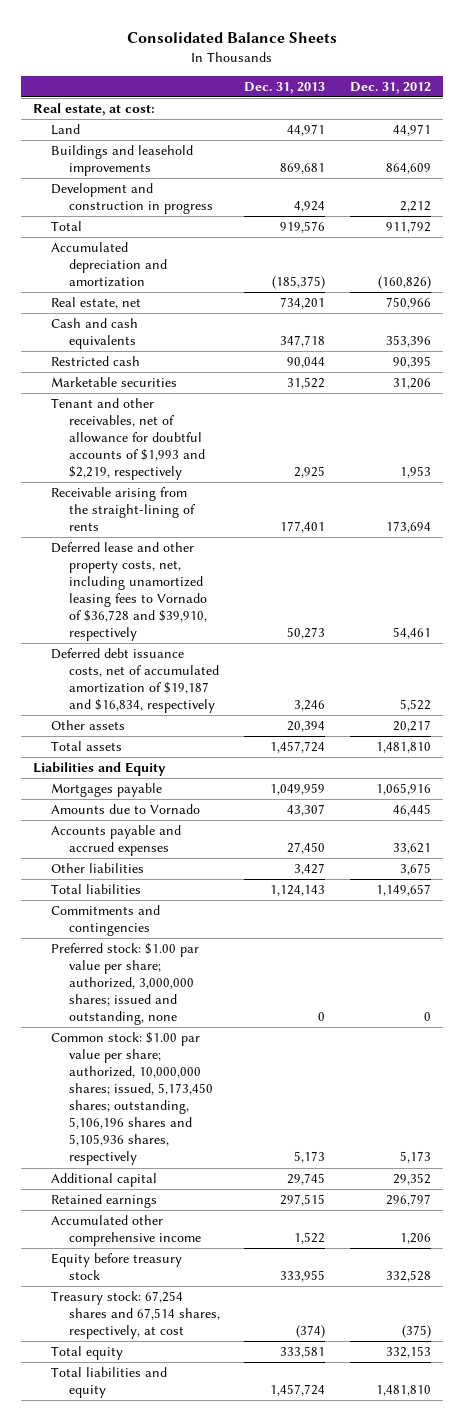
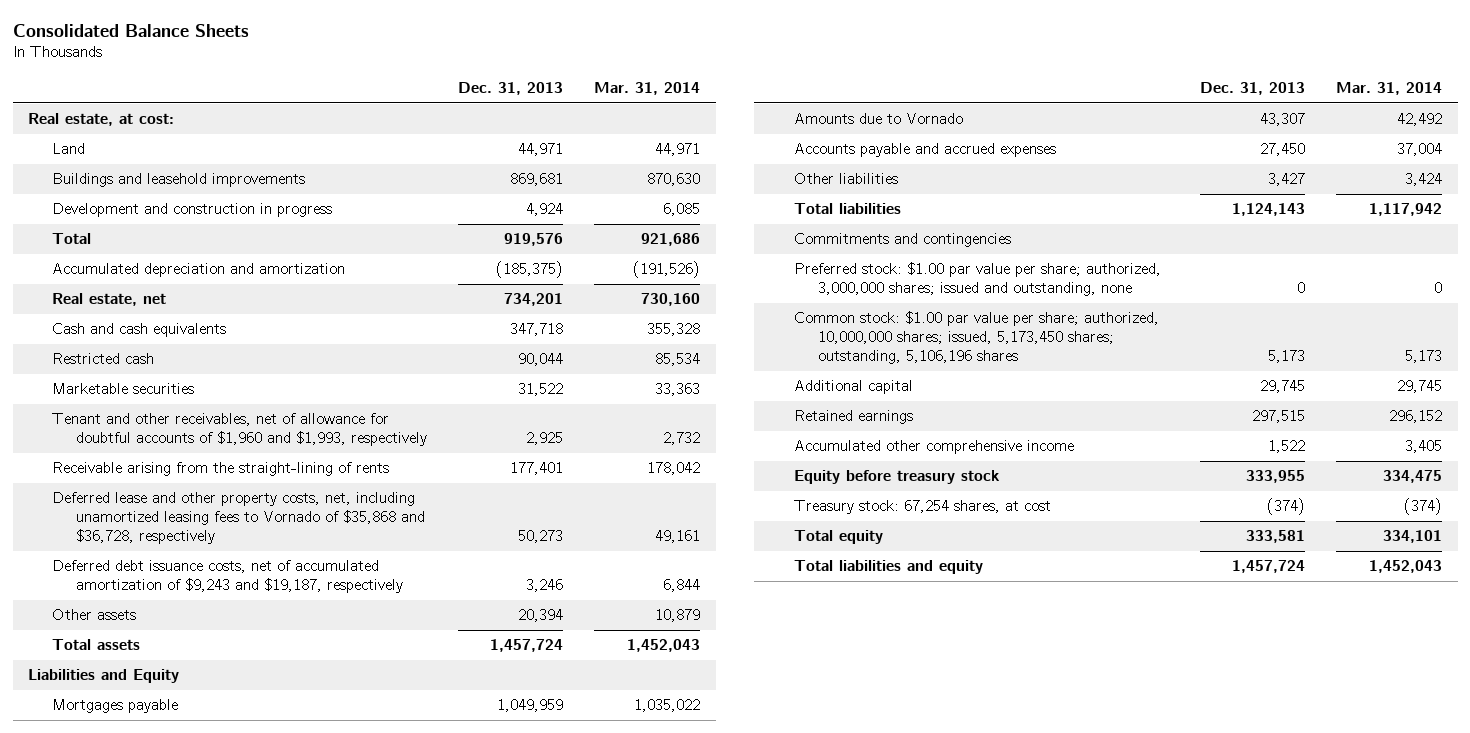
[349,81,431,94] Dec. 31, 2012 -> none
none -> [594,82,701,96] Mar. 31, 2014
[50,398,205,481] Tenant and other receivables, net of allowance for doubtful accounts of $1,993 and $2,219, respectively -> [52,413,428,447] Tenant and other receivables, net of allowance for doubtful accounts of $1,960 and $1,993, respectively
[50,542,207,642] Deferred lease and other property costs, net, including unamortized leasing fees to Vornado of $36,728 and $39,910, respectively -> [52,492,426,545] Deferred lease and other property costs, net, including unamortized leasing fees to Vornado of $35,868 and $36,728, respectively
[50,648,219,714] Deferred debt issuance costs, net of accumulated amortization of $19,187 and $16,834, respectively -> [52,560,404,594] Deferred debt issuance costs, net of accumulated amortization of $9,243 and $19,187, respectively
[50,1032,213,1166] Common stock: $1.00 par value per share; authorized, 10,000,000 shares; issued, 5,173,450 shares; outstanding, 5,106,196 shares and 5,105,936 shares, respectively -> [793,311,1159,365] Common stock: $1.00 par value per share; authorized, 10,000,000 shares; issued, 5,173,450 shares; outstanding, 5,106,196 shares
[50,1291,220,1340] Treasury stock: 67,254 shares and 67,514 shares, respectively, at cost -> [793,500,1051,515] Treasury stock: 67,254 shares, at cost

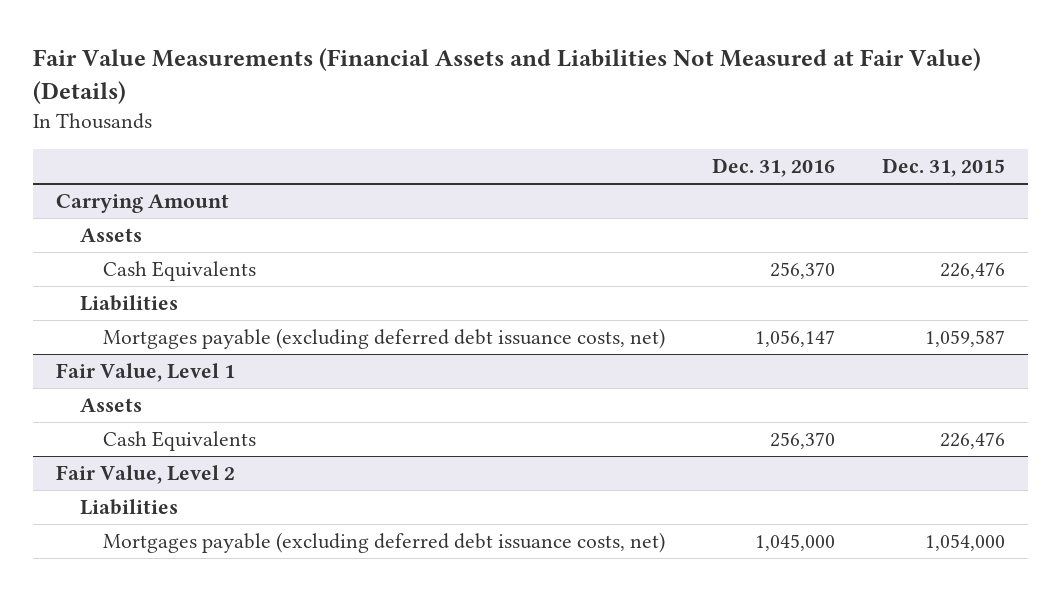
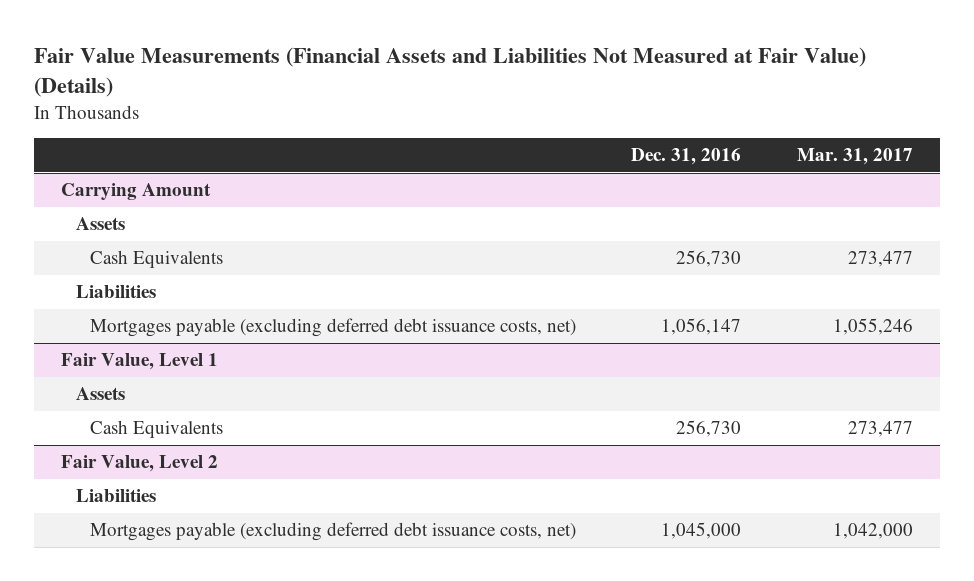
[881,158,1005,178] Dec. 31, 2015 -> none
none -> [796,148,913,166] Mar. 31, 2017
[769,261,835,279] 256,370 -> [676,250,742,268] 256,730
[769,431,835,449] 256,370 -> [676,420,742,438] 256,730

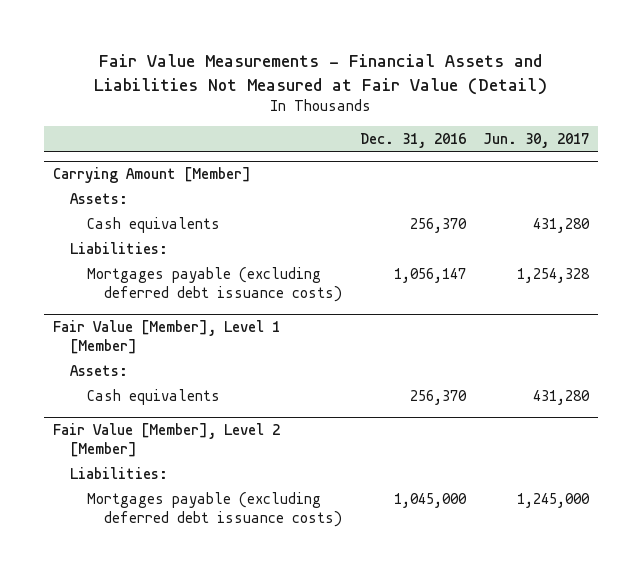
[33,47,866,98] Fair Value Measurements (Financial Assets and Liabilities Not Measured at Fair Value) (Details) -> [94,54,548,95] Fair Value Measurements - Financial Assets and Liabilities Not Measured at Fair Value (Detail)
[796,148,913,166] Mar. 31, 2017 -> none
none -> [483,132,590,148] Jun. 30, 2017
[61,183,212,201] Carrying Amount -> [52,167,251,184] Carrying Amount [Member]
[75,217,125,231] Assets -> [70,192,129,204] Assets:
[89,250,223,269] Cash Equivalents -> [87,216,221,233] Cash equivalents
[676,250,742,268] 256,730 -> [409,217,467,233] 256,370
[75,285,156,299] Liabilities -> [70,241,169,254] Liabilities:
[89,318,576,338] Mortgages payable (excluding deferred debt issuance costs, net) -> [87,266,343,302] Mortgages payable (excluding deferred debt issuance costs)
[61,353,219,371] Fair Value, Level 1 -> [52,320,280,354] Fair Value [Member], Level 1 [Member]
[75,387,125,401] Assets -> [70,364,129,376] Assets:
[89,420,223,439] Cash Equivalents -> [87,388,221,405] Cash equivalents
[676,420,742,438] 256,730 -> [409,389,467,405] 256,370
[61,455,219,473] Fair Value, Level 2 -> [52,423,280,457] Fair Value [Member], Level 2 [Member]
[75,489,156,503] Liabilities -> [70,466,169,479] Liabilities:
[89,522,576,542] Mortgages payable (excluding deferred debt issuance costs, net) -> [87,491,343,527] Mortgages payable (excluding deferred debt issuance costs)

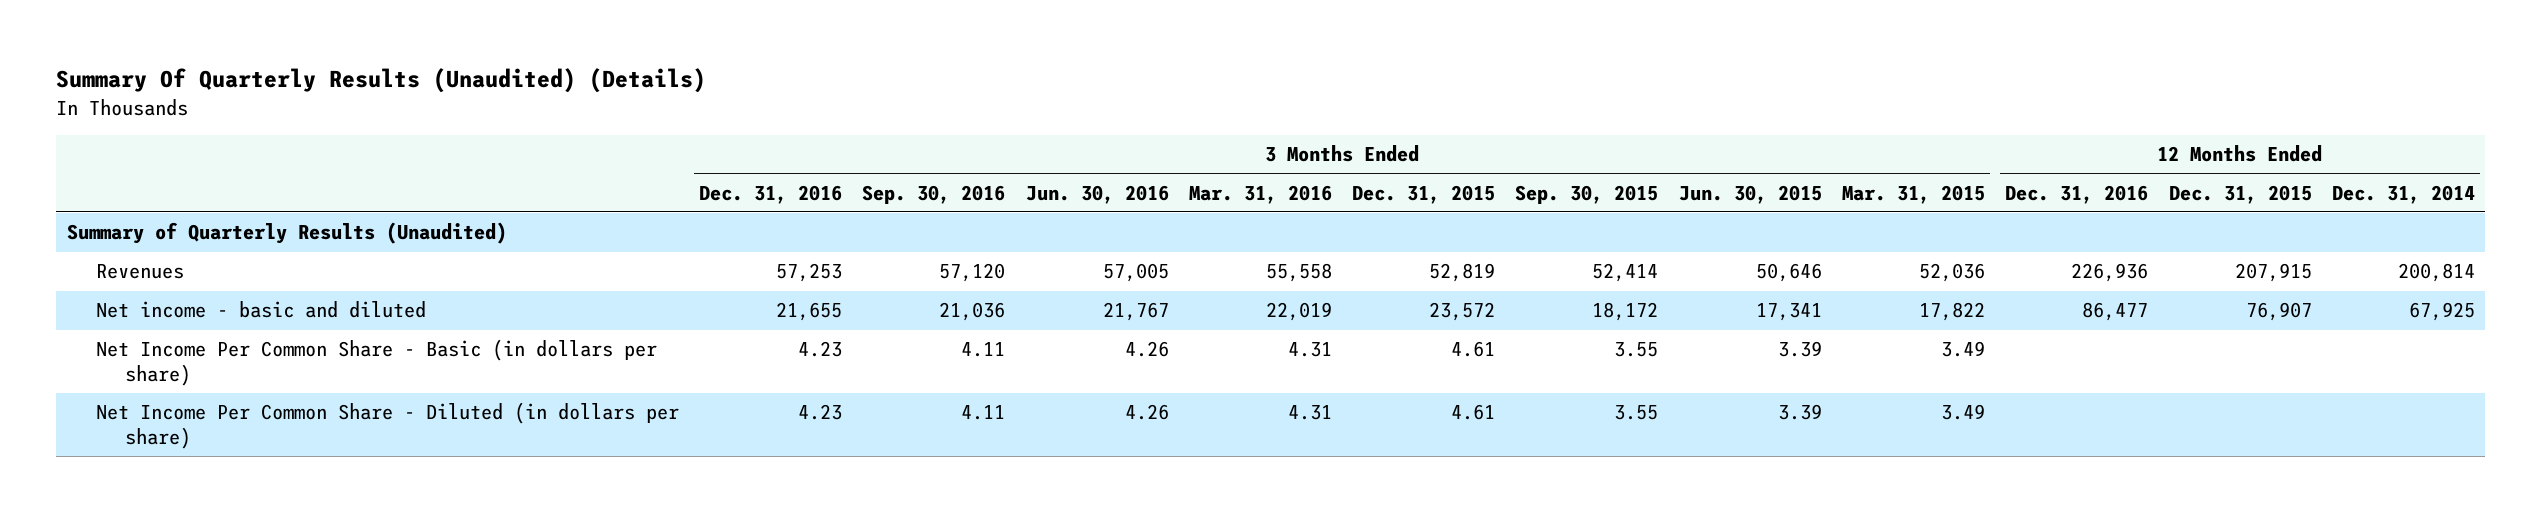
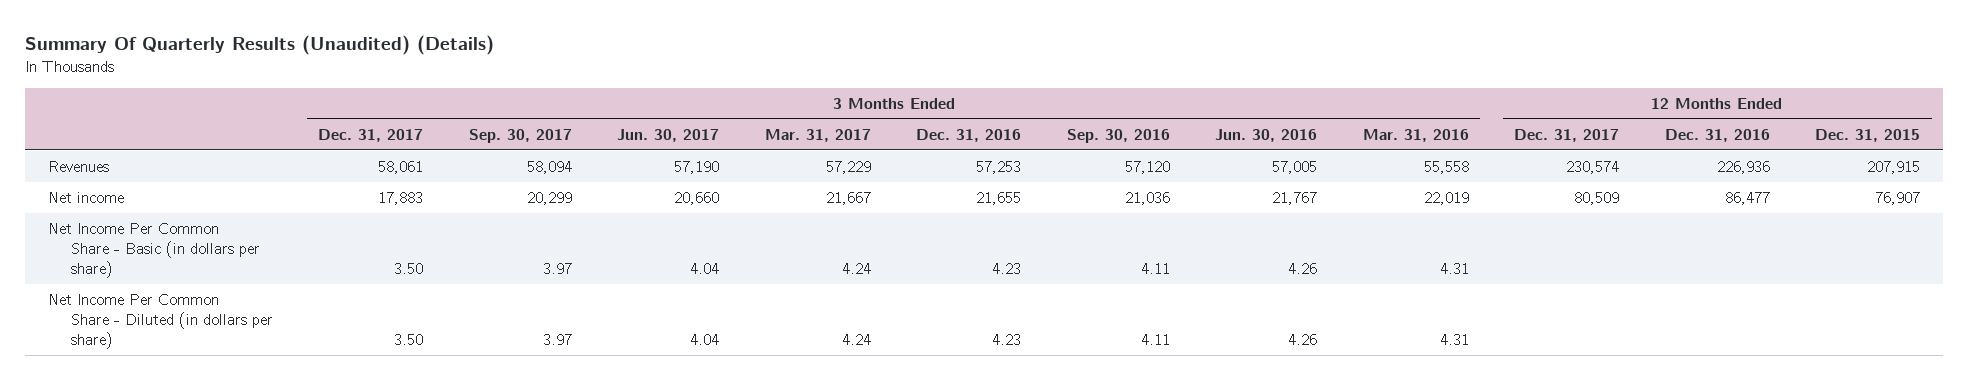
[1352,184,1496,204] Dec. 31, 2015 -> none
[1515,184,1659,204] Sep. 30, 2015 -> none
[1678,184,1822,204] Jun. 30, 2015 -> none
[1841,184,1985,204] Mar. 31, 2015 -> none
[2331,184,2475,204] Dec. 31, 2014 -> none
none -> [318,128,424,142] Dec. 31, 2017
none -> [468,128,572,143] Sep. 30, 2017
none -> [617,128,720,142] Jun. 30, 2017
none -> [764,128,871,142] Mar. 31, 2017
none -> [1514,128,1620,142] Dec. 31, 2017
[66,222,507,245] Summary of Quarterly Results (Unaudited) -> none
[95,301,426,319] Net income - basic and diluted -> [47,192,124,204] Net income

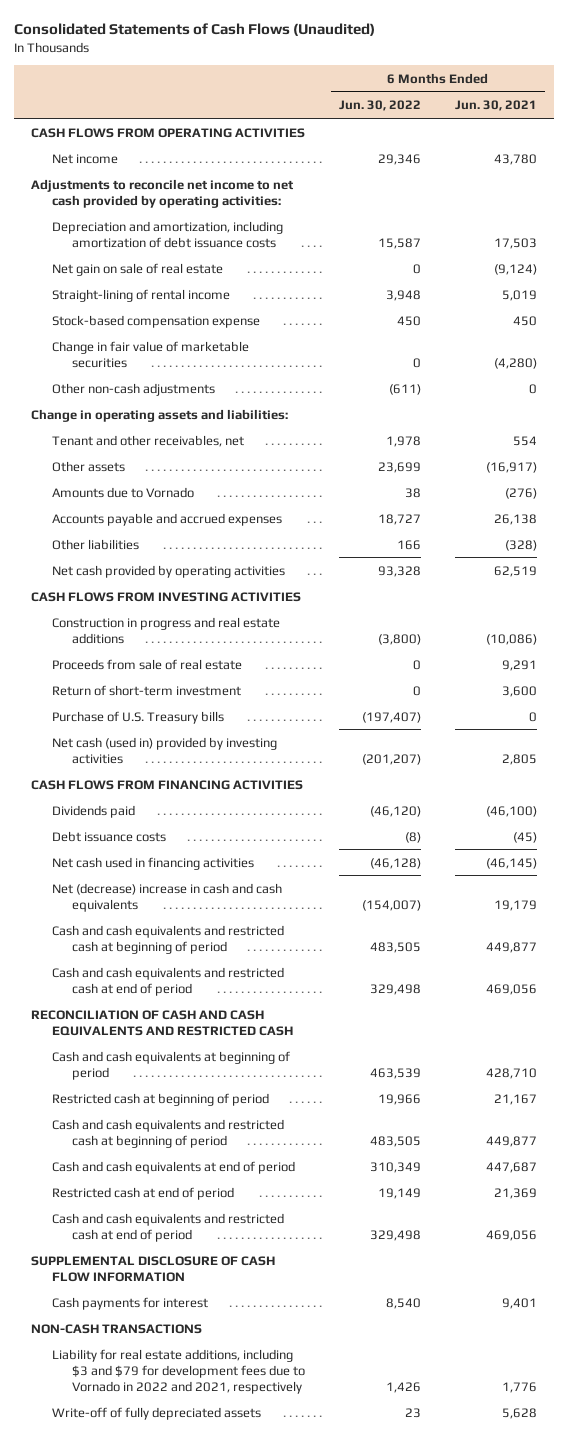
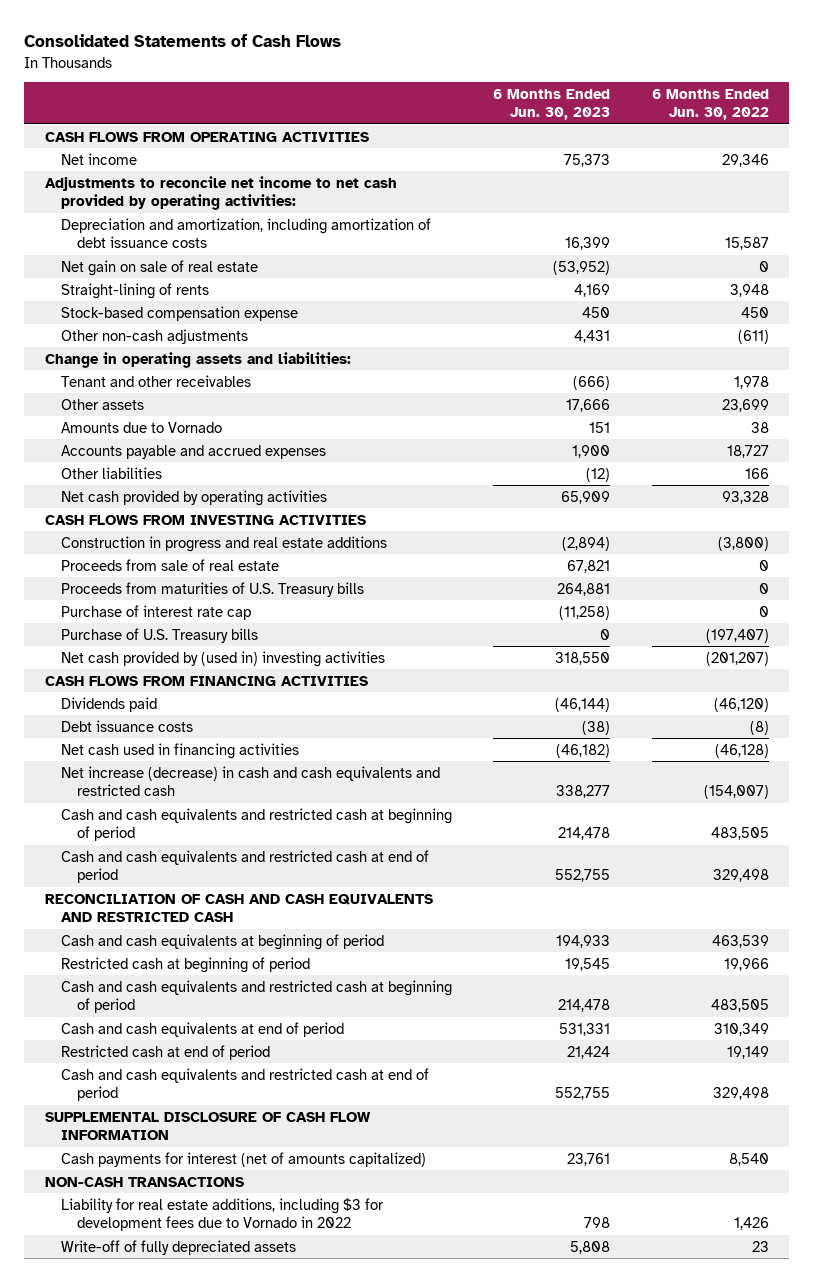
[13,23,375,37] Consolidated Statements of Cash Flows (Unaudited) -> [24,34,342,48] Consolidated Statements of Cash Flows
[454,100,537,112] Jun. 30, 2021 -> none
none -> [493,89,611,121] 6 Months Ended Jun. 30, 2023
[51,288,230,302] Straight-lining of rental income -> [61,282,210,299] Straight-lining of rents
[51,340,249,368] Change in fair value of marketable securities -> none
[51,434,244,447] Tenant and other receivables, net -> [61,374,252,387] Tenant and other receivables
[51,684,241,696] Return of short-term investment -> [61,581,365,597] Proceeds from maturities of U.S. Treasury bills
none -> [61,604,252,620] Purchase of interest rate cap
[51,736,277,764] Net cash (used in) provided by investing activities -> [61,650,386,667] Net cash provided by (used in) investing activities
[51,882,282,912] Net (decrease) increase in cash and cash equivalents -> [61,765,441,796] Net increase (decrease) in cash and cash equivalents and restricted cash
[51,1296,208,1310] Cash payments for interest -> [61,1151,427,1167] Cash payments for interest (net of amounts capitalized)
[51,1348,306,1394] Liability for real estate additions, including $3 and $79 for development fees due to Vornado in 2022 and 2021, respectively -> [61,1197,385,1231] Liability for real estate additions, including $3 for development fees due to Vornado in 2022

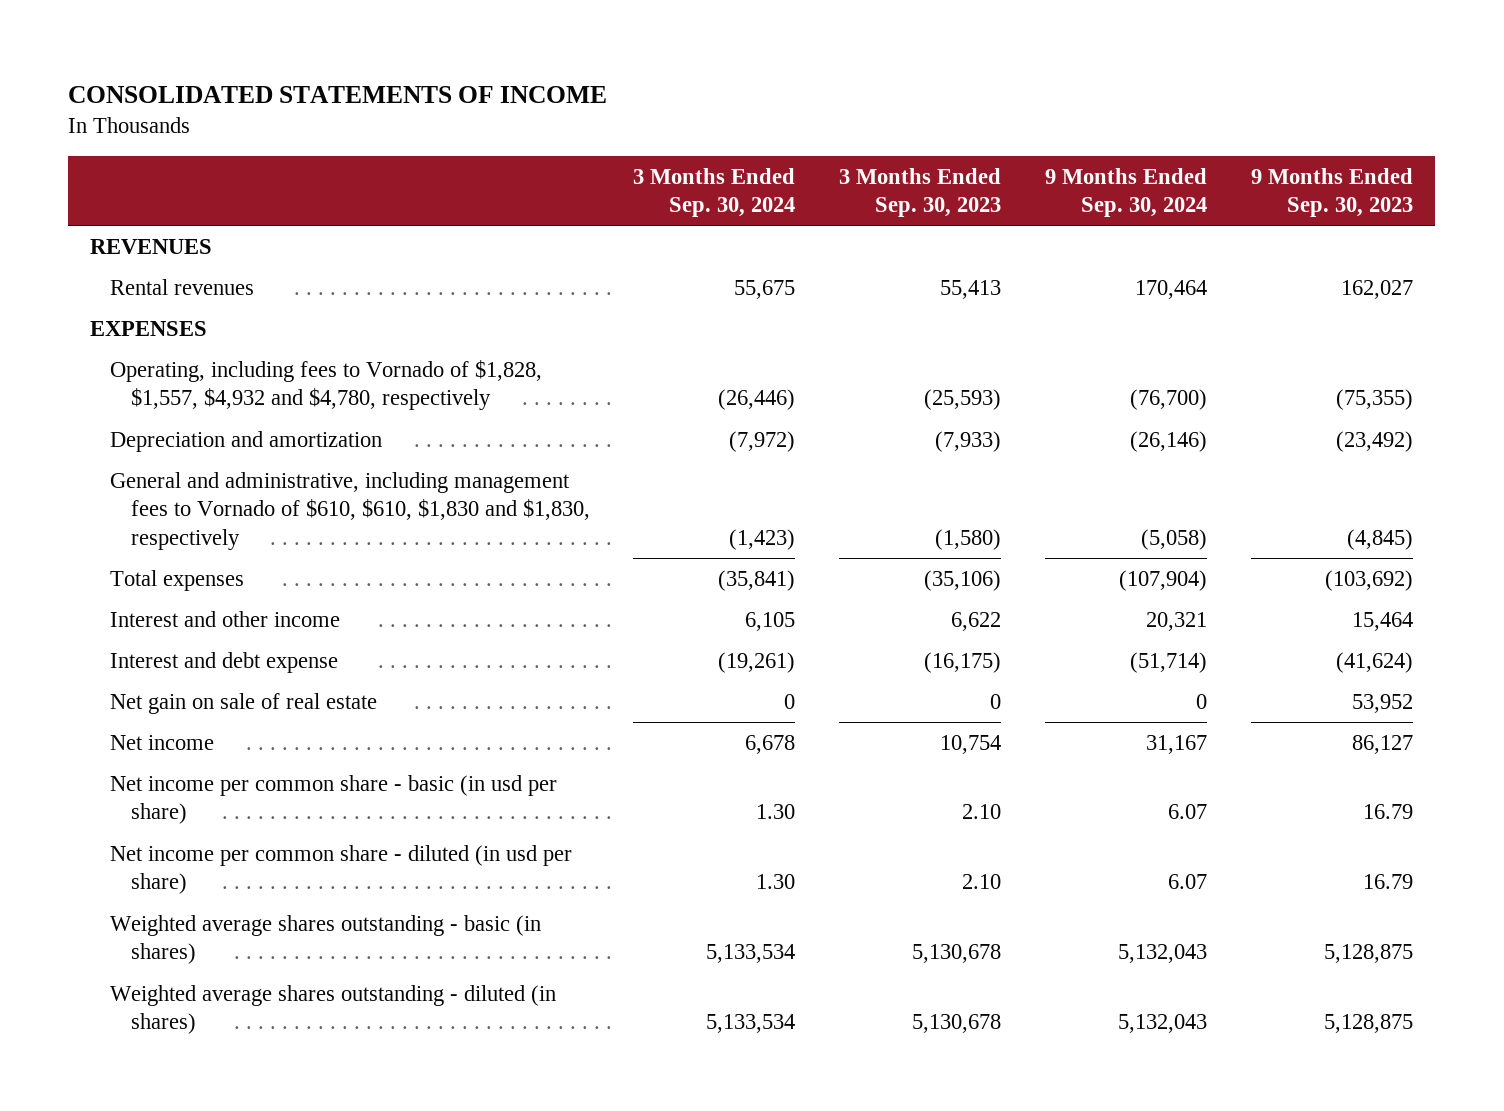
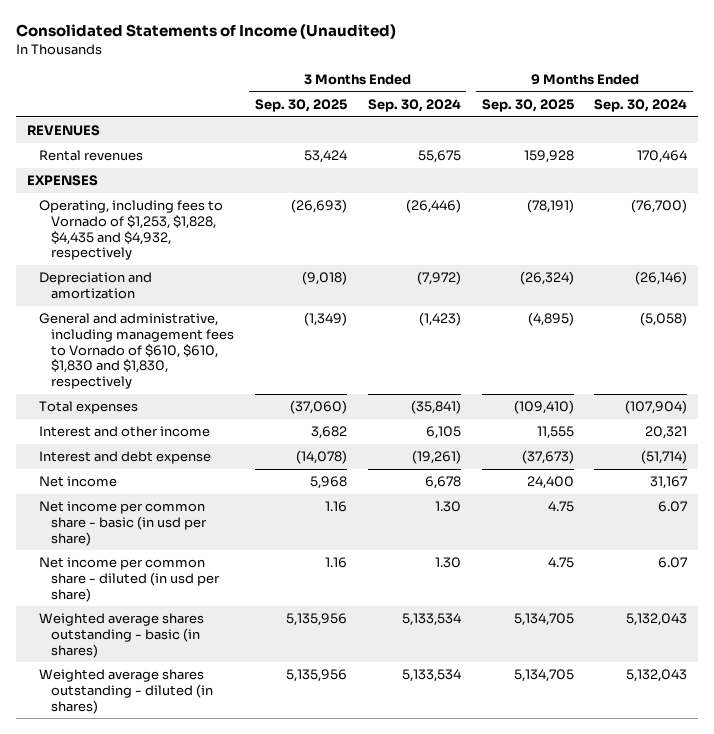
[68,86,608,104] CONSOLIDATED STATEMENTS OF INCOME -> [16,24,397,40] Consolidated Statements of Income (Unaudited)
[839,167,1002,217] 3 Months Ended Sep. 30, 2023 -> none
[1251,167,1414,217] 9 Months Ended Sep. 30, 2023 -> none
none -> [254,98,347,112] Sep. 30, 2025
none -> [481,98,574,112] Sep. 30, 2025
[110,359,543,411] Operating, including fees to Vornado of $1,828, $1,557, $4,932 and $4,780, respectively -> [38,200,223,261] Operating, including fees to Vornado of $1,253, $1,828, $4,435 and $4,932, respectively
[110,692,378,714] Net gain on sale of real estate -> none

